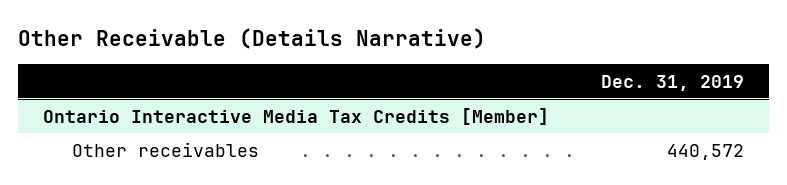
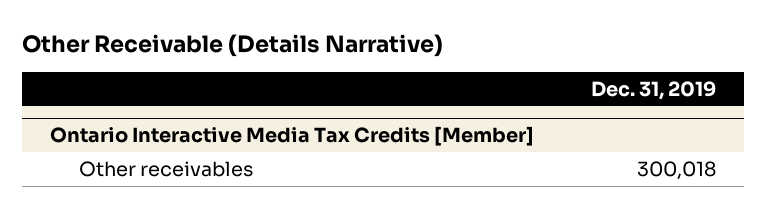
[666,143,744,160] 440,572 -> [636,160,716,180] 300,018

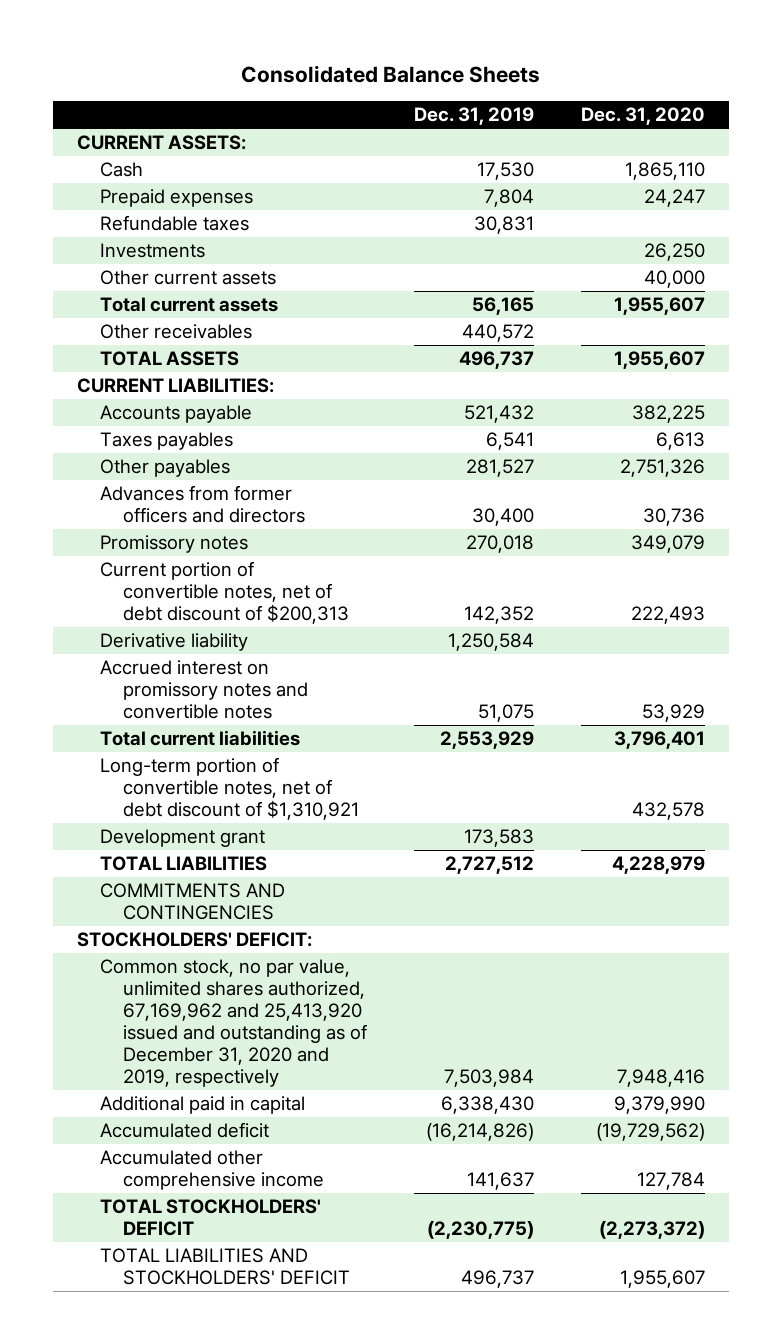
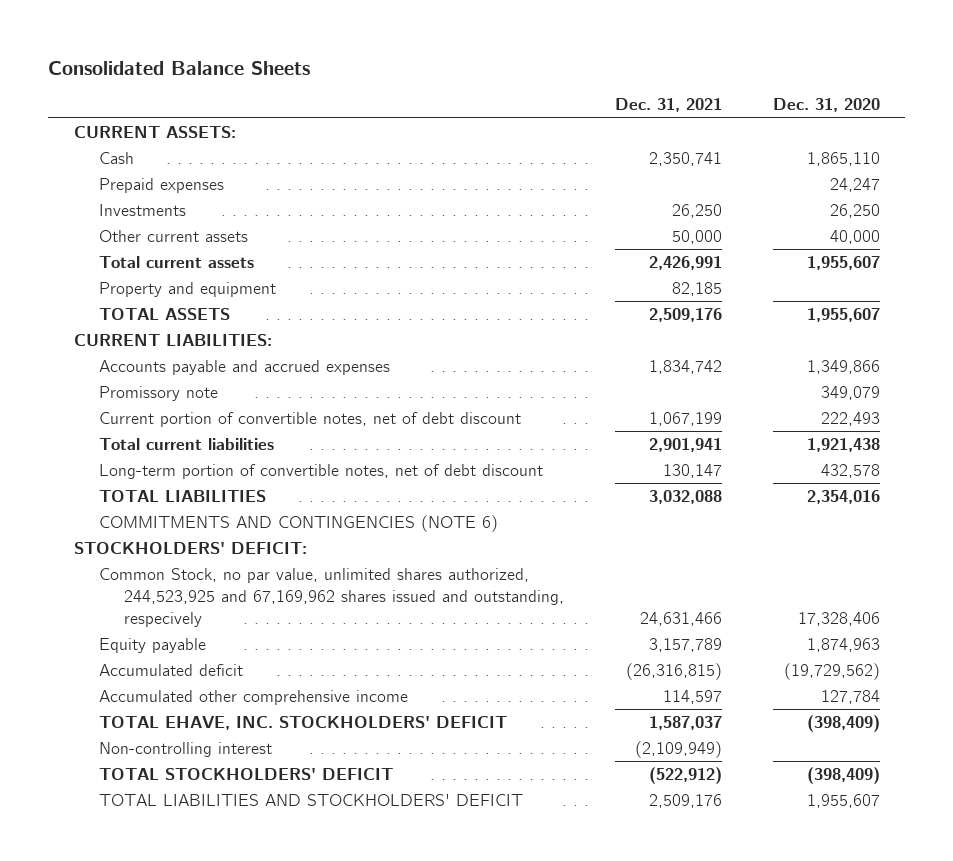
[413,107,534,126] Dec. 31, 2019 -> none
none -> [614,98,722,113] Dec. 31, 2021
[99,215,249,232] Refundable taxes -> none
[99,324,252,340] Other receivables -> none
none -> [98,281,276,297] Property and equipment
[99,405,252,424] Accounts payable -> none
[99,432,233,451] Taxes payables -> none
[99,459,230,478] Other payables -> none
[99,485,305,524] Advances from former officers and directors -> none
[99,633,248,652] Derivative liability -> none
[99,660,308,720] Accrued interest on promissory notes and convertible notes -> none
[99,829,265,848] Development grant -> none
none -> [98,359,390,375] Accounts payable and accrued expenses
[99,535,248,554] Promissory notes -> [98,385,218,401] Promissory note
[99,561,349,625] Current portion of convertible notes, net of debt discount of $200,313 -> [98,411,521,427] Current portion of convertible notes, net of debt discount
[614,731,706,750] 3,796,401 -> [806,437,880,452] 1,921,438
[99,757,359,821] Long-term portion of convertible notes, net of debt discount of $1,310,921 -> [98,463,543,479] Long-term portion of convertible notes, net of debt discount
[612,856,706,875] 4,228,979 -> [806,489,880,504] 2,354,016
[99,883,285,921] COMMITMENTS AND CONTINGENCIES -> [98,514,498,532] COMMITMENTS AND CONTINGENCIES (NOTE 6)
[99,1096,305,1115] Additional paid in capital -> none
[99,959,367,1088] Common stock, no par value, unlimited shares authorized, 67,169,962 and 25,413,920 issued and outstanding as of December 31, 2020 and 2019, respectively -> [98,567,565,627] Common Stock, no par value, unlimited shares authorized, 244,523,925 and 67,169,962 shares issued and outstanding, respecively
[617,1069,706,1088] 7,948,416 -> [797,611,880,626] 17,328,406
none -> [98,637,206,653] Equity payable
none -> [98,715,507,730] TOTAL EHAVE, INC. STOCKHOLDERS' DEFICIT
none -> [98,741,272,757] Non-controlling interest
[599,1221,706,1240] (2,273,372) -> [806,766,880,784] (398,409)

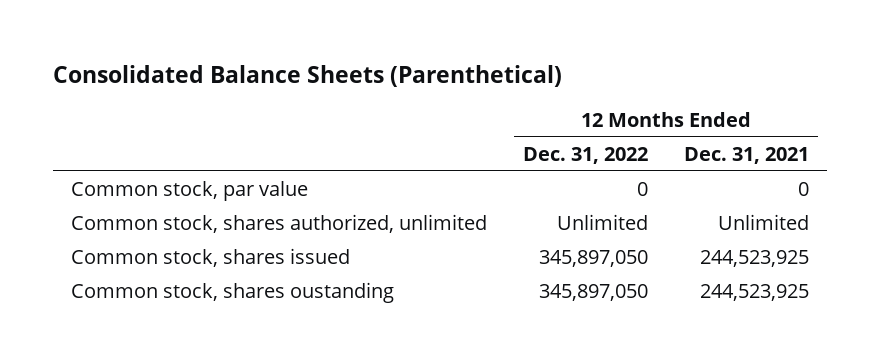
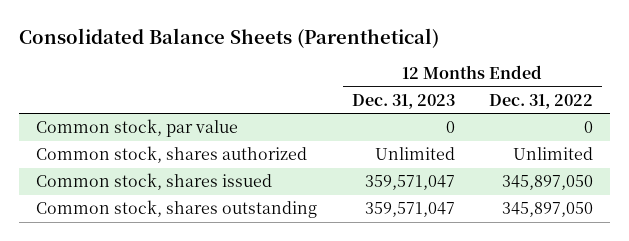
[684,146,810,164] Dec. 31, 2021 -> none
none -> [351,93,455,109] Dec. 31, 2023
[71,213,488,233] Common stock, shares authorized, unlimited -> [36,146,308,164] Common stock, shares authorized
[71,281,395,303] Common stock, shares oustanding -> [36,200,318,219] Common stock, shares outstanding

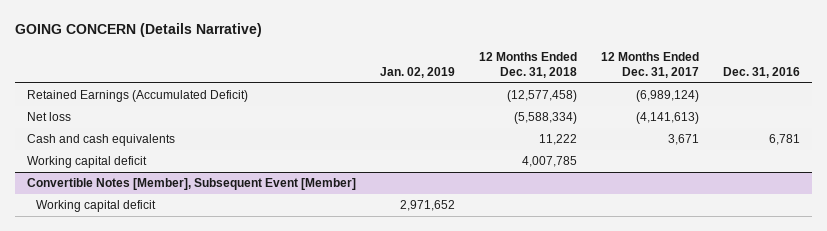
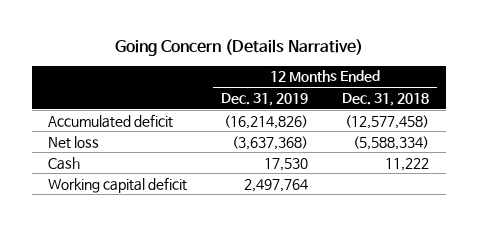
[14,22,262,37] GOING CONCERN (Details Narrative) -> [114,39,363,57] Going Concern (Details Narrative)
[379,66,455,78] Jan. 02, 2019 -> none
[601,52,700,78] 12 Months Ended Dec. 31, 2017 -> none
[723,66,801,78] Dec. 31, 2016 -> none
none -> [221,92,309,106] Dec. 31, 2019
[26,90,248,103] Retained Earnings (Accumulated Deficit) -> [48,113,174,128] Accumulated deficit
[26,156,147,169] Working capital deficit -> none
[26,178,356,191] Convertible Notes [Member], Subsequent Event [Member] -> none
[26,134,175,147] Cash and cash equivalents -> [48,156,81,170] Cash

